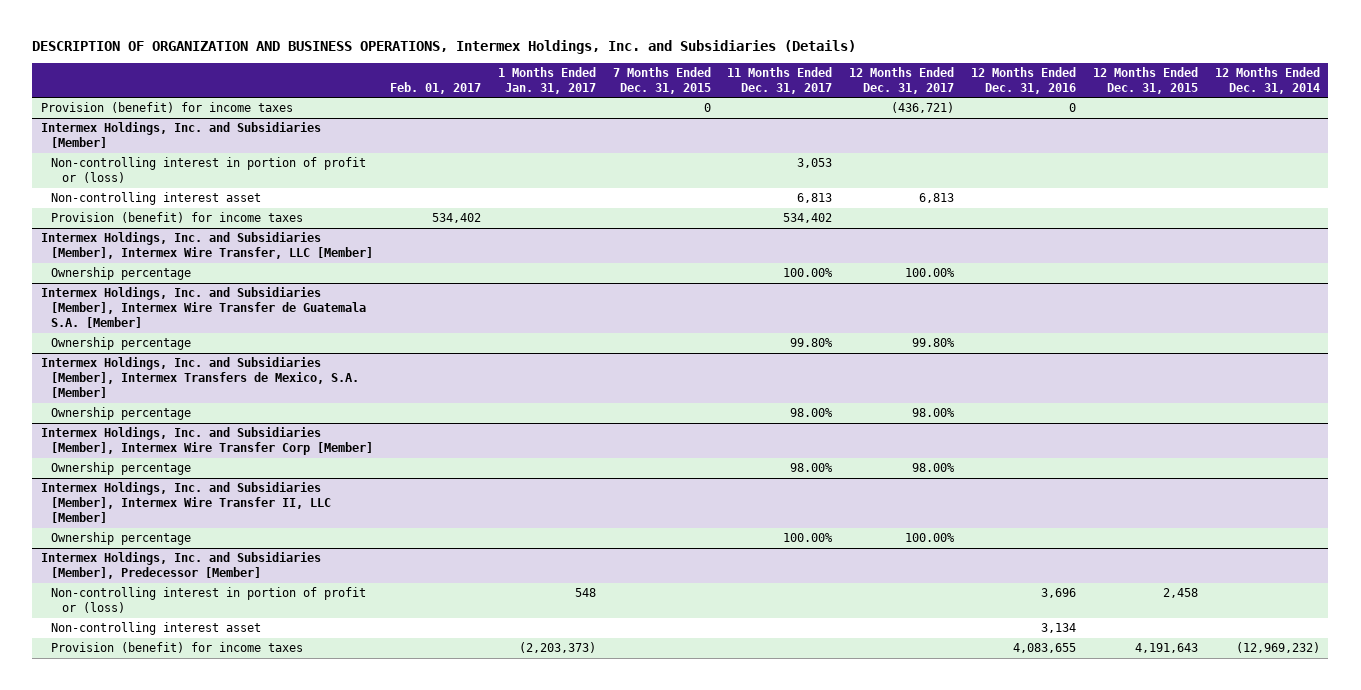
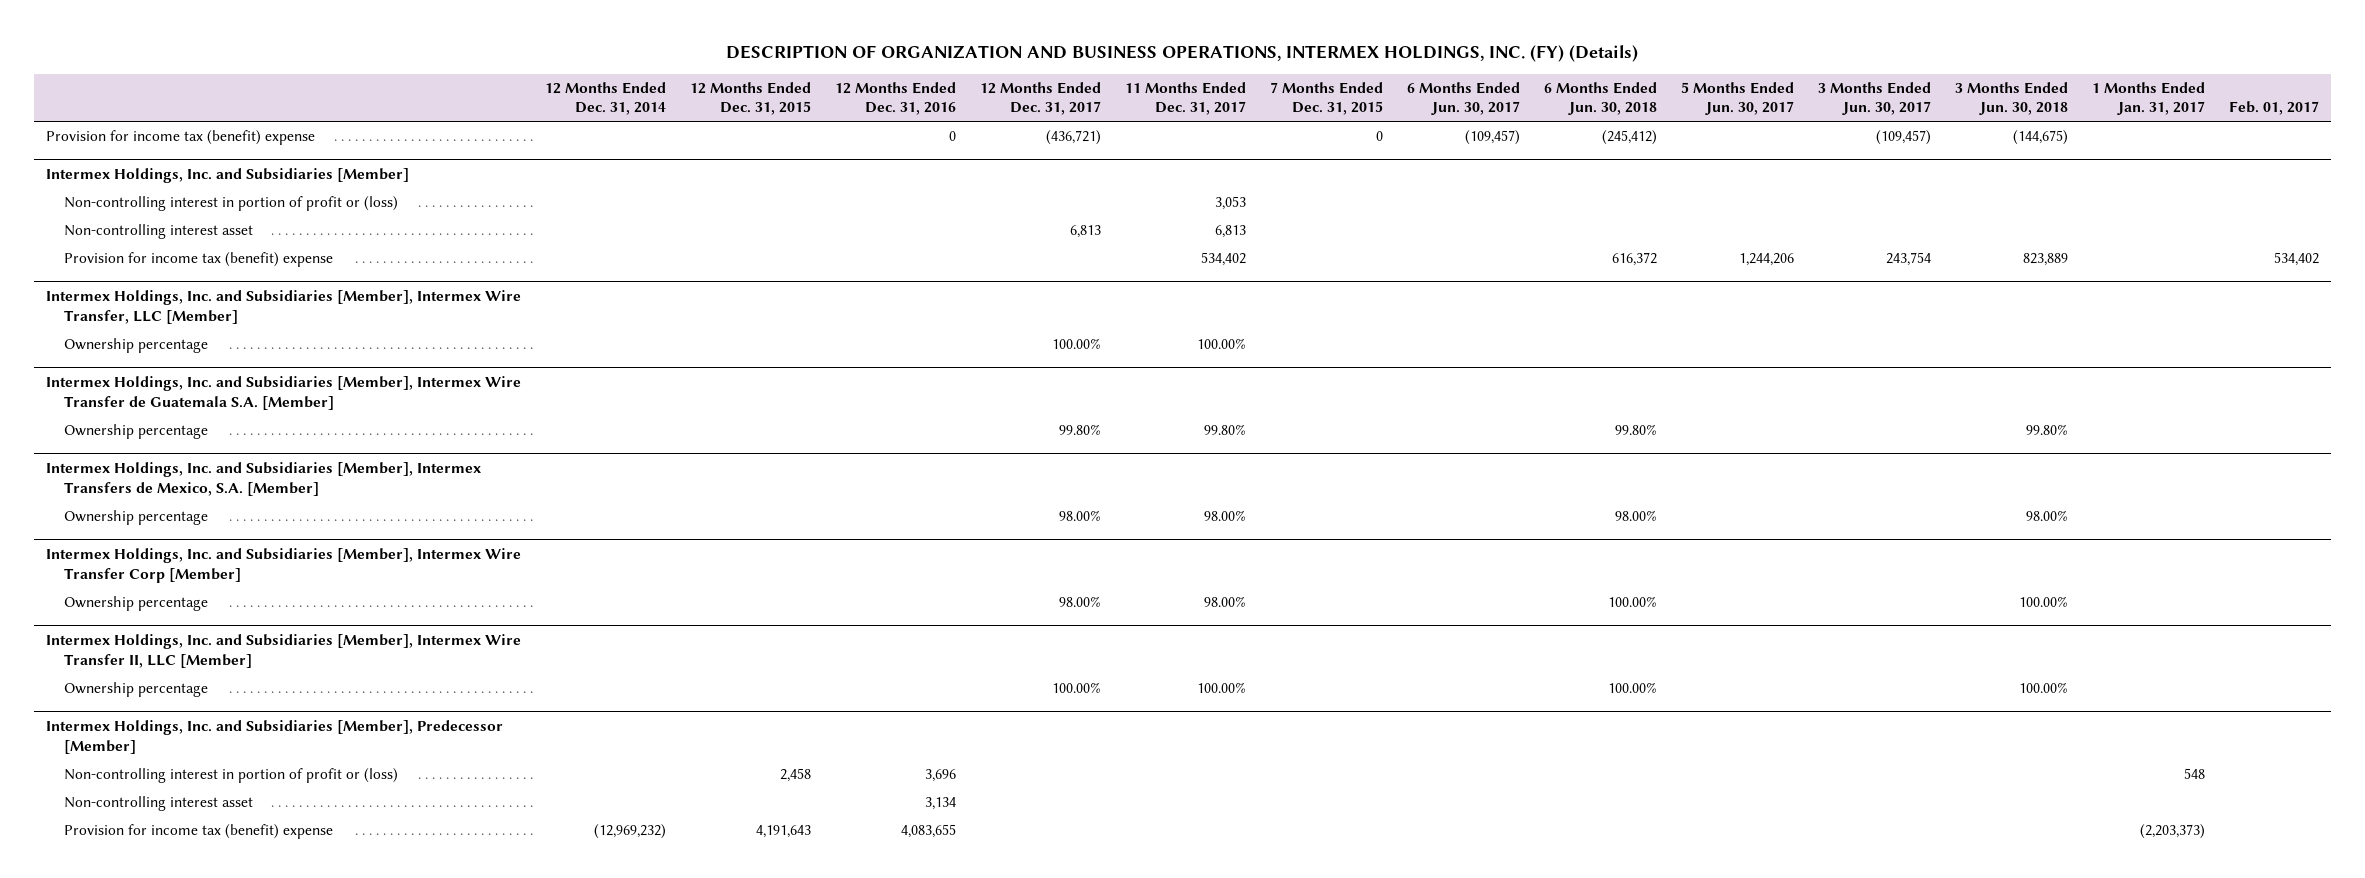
[32,39,857,54] DESCRIPTION OF ORGANIZATION AND BUSINESS OPERATIONS, Intermex Holdings, Inc. and Subsidiaries (Details) -> [726,45,1639,63] DESCRIPTION OF ORGANIZATION AND BUSINESS OPERATIONS, INTERMEX HOLDINGS, INC. (FY) (Details)
none -> [1406,81,1520,116] 6 Months Ended Jun. 30, 2017
none -> [1543,81,1657,116] 6 Months Ended Jun. 30, 2018
none -> [1680,81,1794,116] 5 Months Ended Jun. 30, 2017
none -> [1817,81,1931,116] 3 Months Ended Jun. 30, 2017
none -> [1954,81,2068,116] 3 Months Ended Jun. 30, 2018
[40,102,293,114] Provision (benefit) for income taxes -> [46,129,316,145] Provision for income tax (benefit) expense
[51,212,304,224] Provision (benefit) for income taxes -> [64,251,334,267] Provision for income tax (benefit) expense
[51,642,304,654] Provision (benefit) for income taxes -> [64,823,334,839] Provision for income tax (benefit) expense

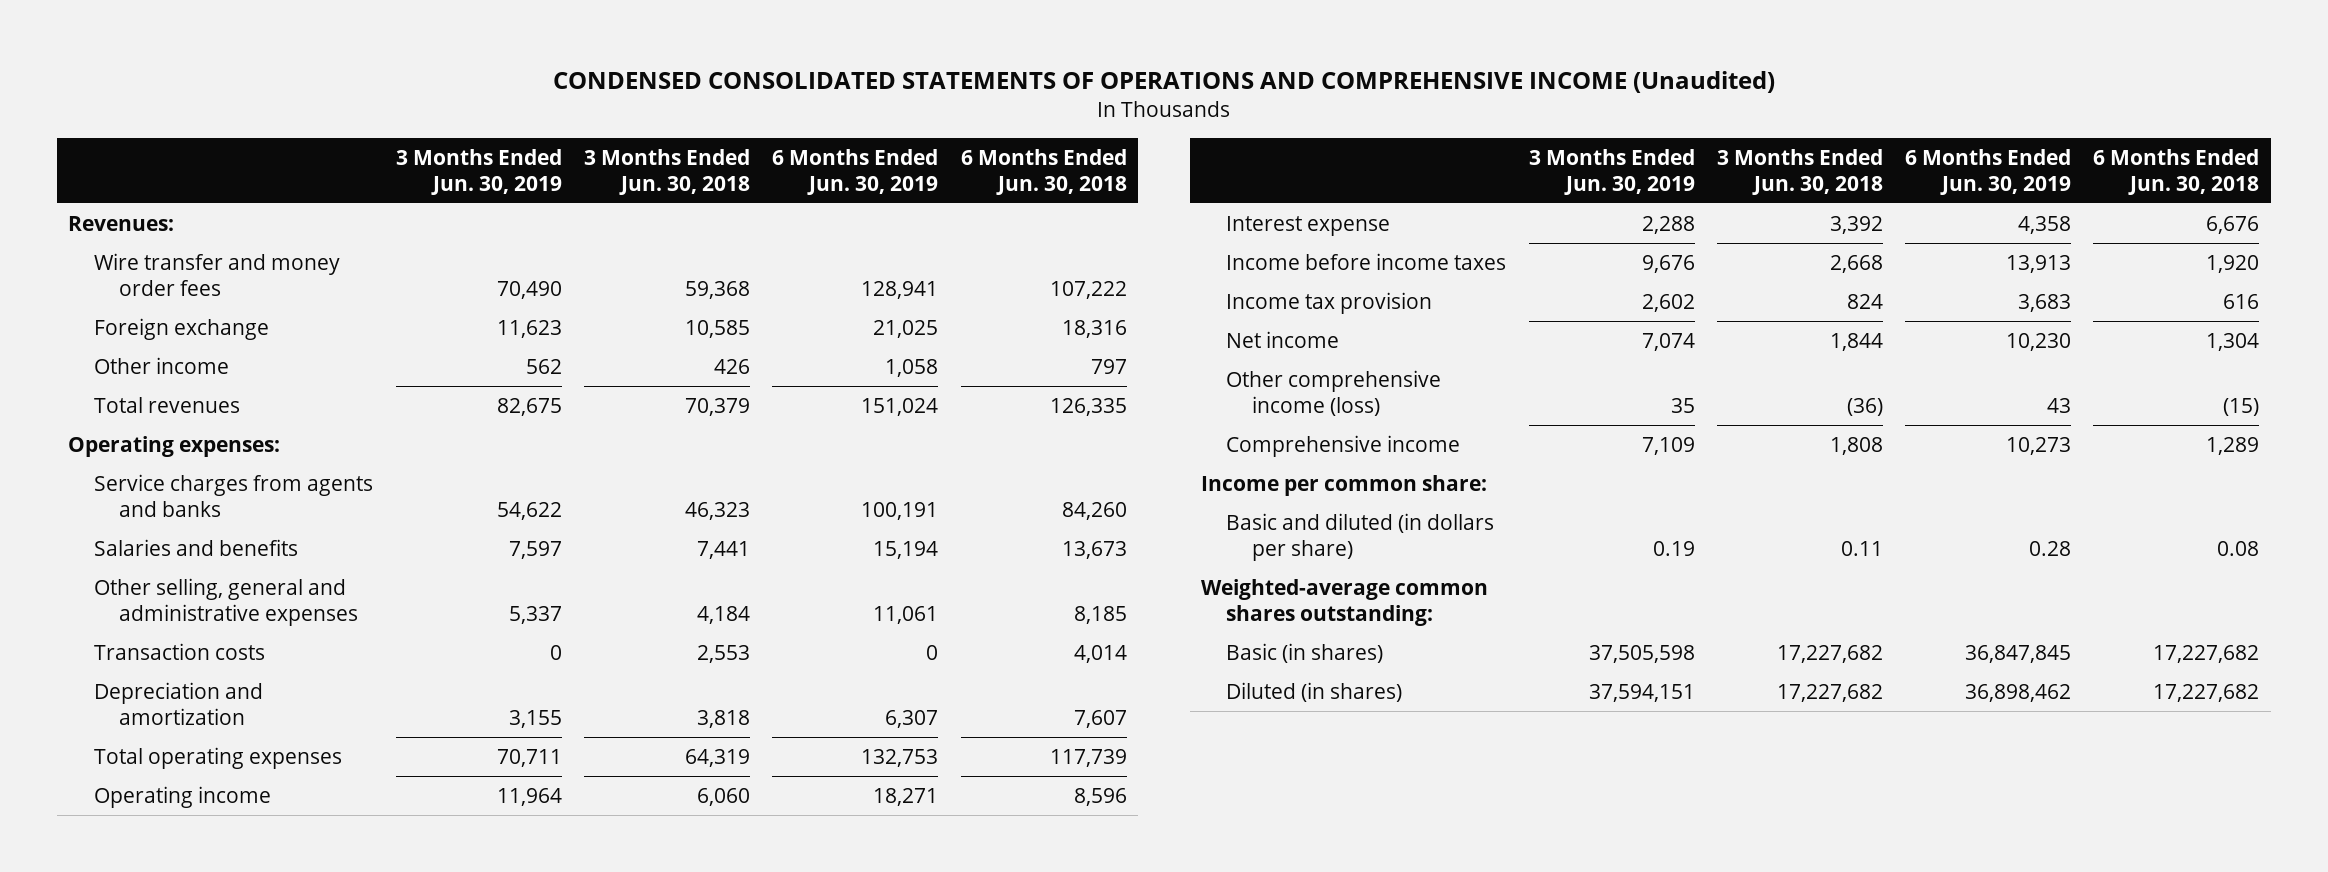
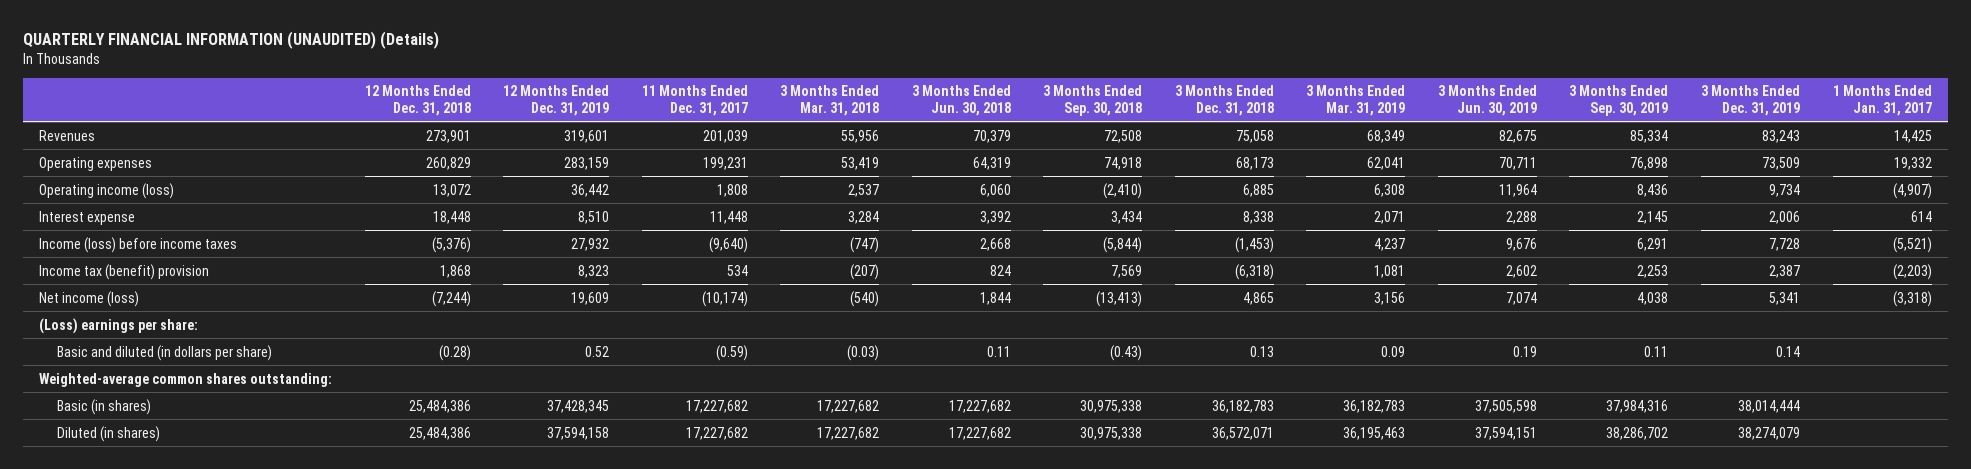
[552,71,1775,94] CONDENSED CONSOLIDATED STATEMENTS OF OPERATIONS AND COMPREHENSIVE INCOME (Unaudited) -> [22,30,439,49] QUARTERLY FINANCIAL INFORMATION (UNAUDITED) (Details)
[772,148,939,195] 6 Months Ended Jun. 30, 2019 -> none
[960,148,1127,195] 6 Months Ended Jun. 30, 2018 -> none
none -> [364,85,471,116] 12 Months Ended Dec. 31, 2018
none -> [503,85,610,116] 12 Months Ended Dec. 31, 2019
none -> [641,85,748,116] 11 Months Ended Dec. 31, 2017
none -> [780,85,880,116] 3 Months Ended Mar. 31, 2018
none -> [1043,85,1143,116] 3 Months Ended Sep. 30, 2018
none -> [1174,85,1274,116] 3 Months Ended Dec. 31, 2018
none -> [1306,85,1406,116] 3 Months Ended Mar. 31, 2019
none -> [1569,85,1669,116] 3 Months Ended Sep. 30, 2019
none -> [1700,85,1800,116] 3 Months Ended Dec. 31, 2019
none -> [1832,85,1932,116] 1 Months Ended Jan. 31, 2017
[68,215,175,231] Revenues: -> none
[93,252,340,296] Wire transfer and money order fees -> none
[93,317,269,340] Foreign exchange -> none
[93,356,229,374] Other income -> none
[68,435,281,457] Operating expenses: -> none
[93,473,373,517] Service charges from agents and banks -> none
[93,538,298,556] Salaries and benefits -> none
[93,577,359,626] Other selling, general and administrative expenses -> none
[93,642,265,660] Transaction costs -> none
[93,681,263,725] Depreciation and amortization -> none
[93,396,240,413] Total revenues -> [39,129,96,141] Revenues
[93,746,342,769] Total operating expenses -> [39,156,153,171] Operating expenses
[93,785,271,808] Operating income -> [39,182,175,199] Operating income (loss)
[1226,369,1442,416] Other comprehensive income (loss) -> none
[1226,434,1461,457] Comprehensive income -> none
[1226,252,1507,270] Income before income taxes -> [39,236,238,253] Income (loss) before income taxes
[1226,291,1433,314] Income tax provision -> [39,263,210,280] Income tax (benefit) provision
[1226,330,1340,348] Net income -> [39,290,140,307] Net income (loss)
[1200,474,1487,496] Income per common share: -> [39,317,199,334] (Loss) earnings per share:

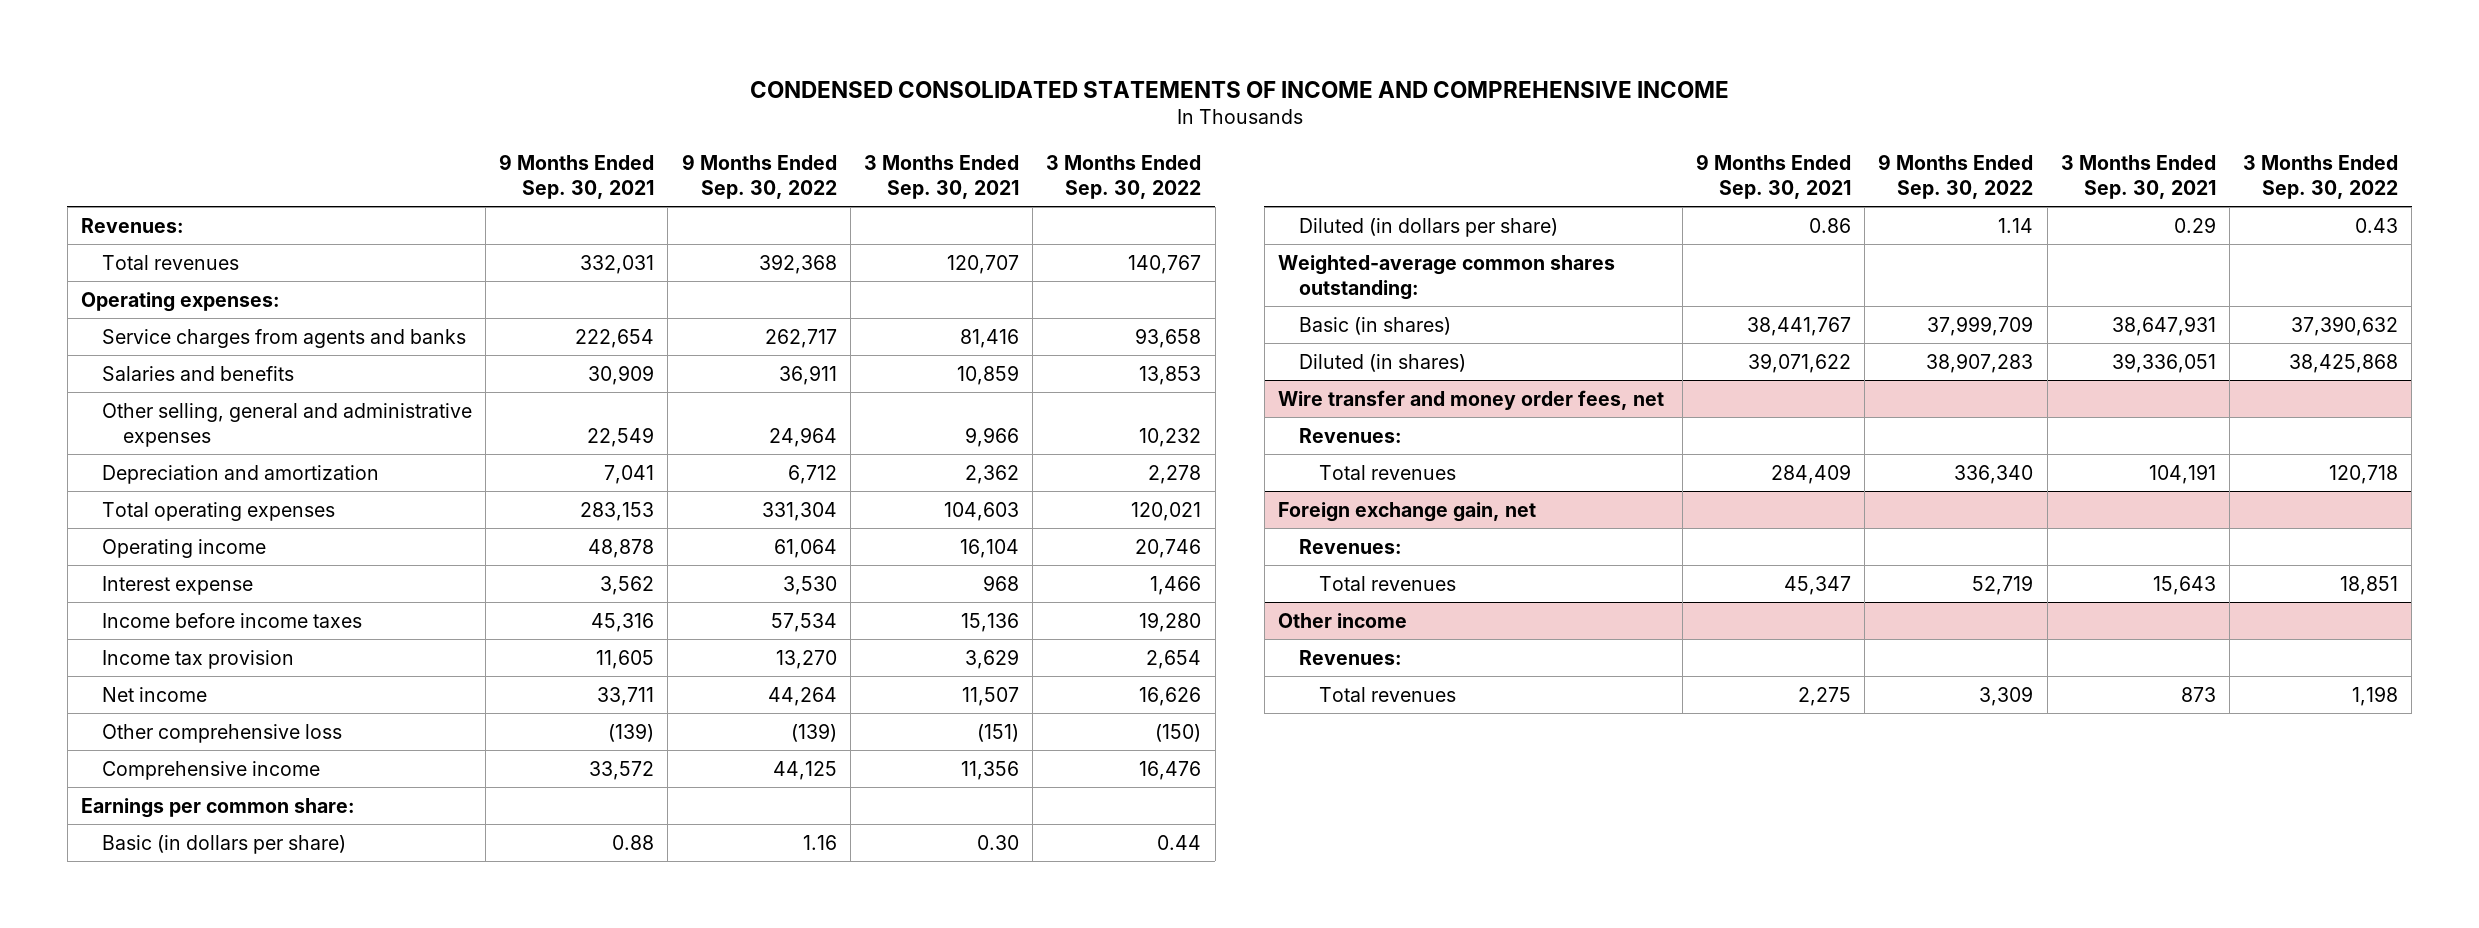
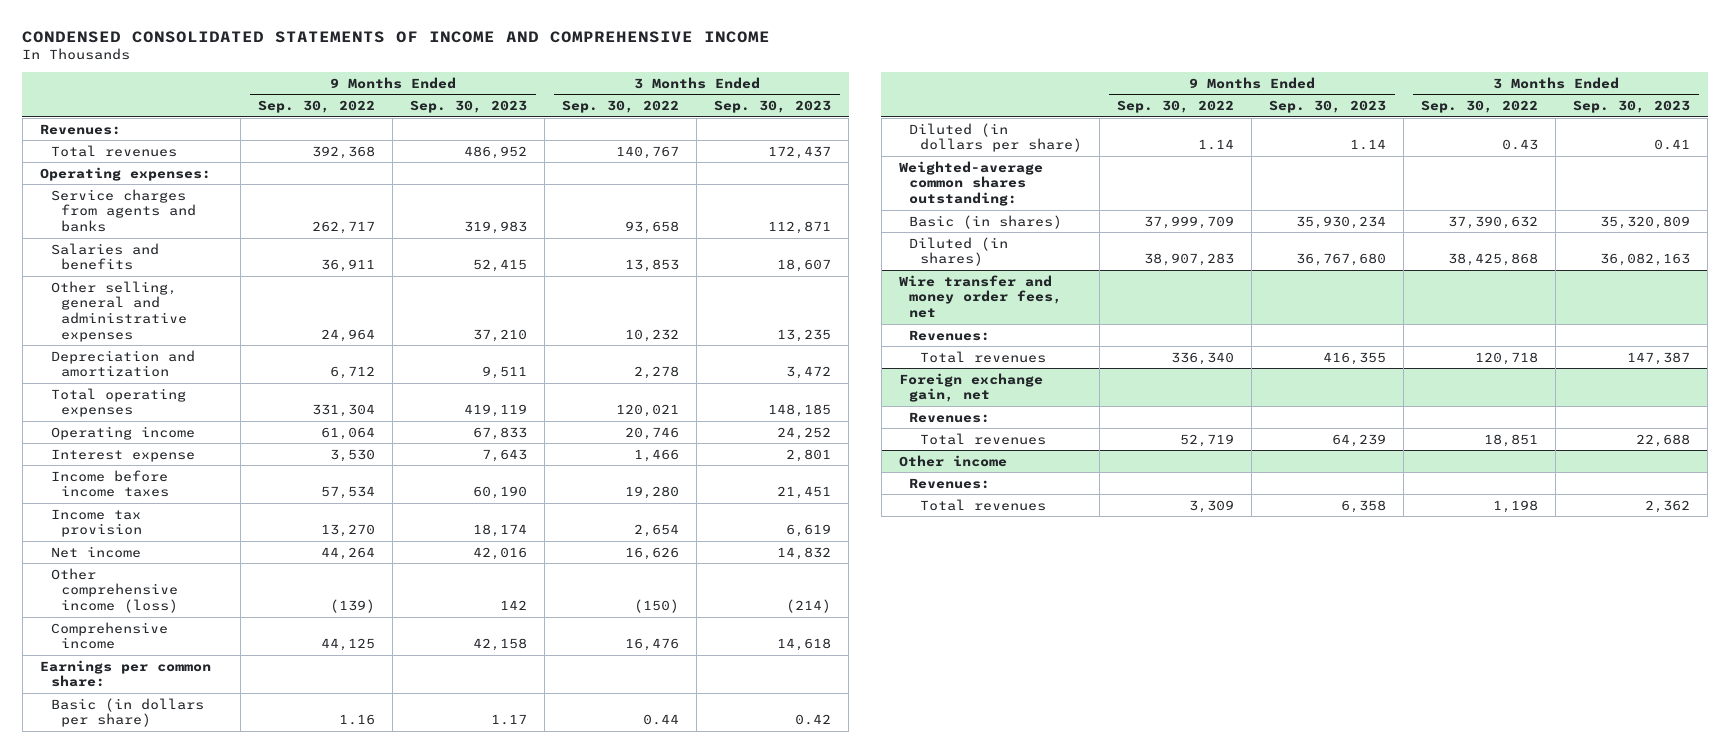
[499,153,655,199] 9 Months Ended Sep. 30, 2021 -> none
[864,154,1020,199] 3 Months Ended Sep. 30, 2021 -> none
none -> [410,100,528,114] Sep. 30, 2023
none -> [714,100,832,114] Sep. 30, 2023
[101,723,342,743] Other comprehensive loss -> [50,567,179,613] Other comprehensive income (loss)

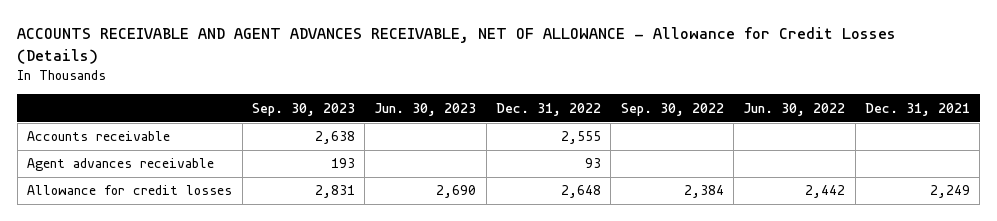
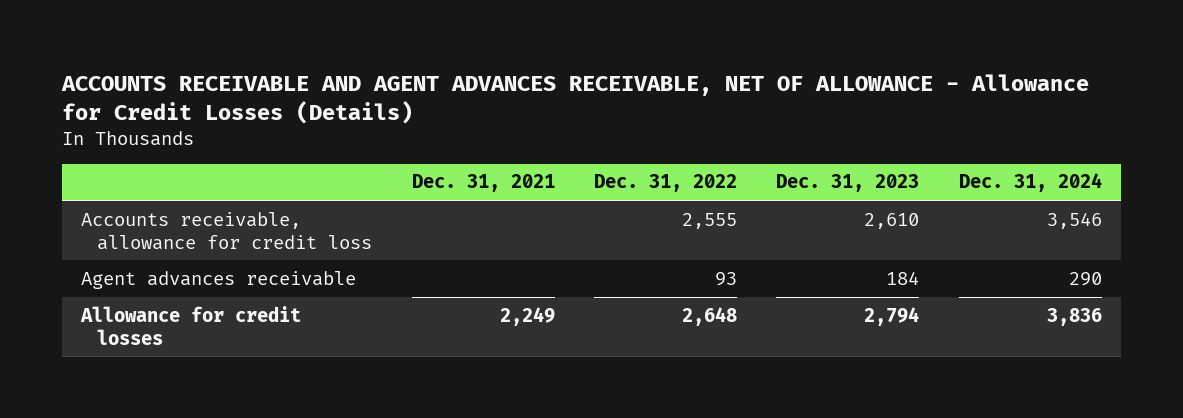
[251,102,355,116] Sep. 30, 2023 -> none
[374,102,477,116] Jun. 30, 2023 -> none
[620,102,724,116] Sep. 30, 2022 -> none
[743,102,846,116] Jun. 30, 2022 -> none
none -> [776,174,920,193] Dec. 31, 2023
none -> [958,173,1102,193] Dec. 31, 2024
[27,131,171,142] Accounts receivable -> [81,211,373,250] Accounts receivable, allowance for credit loss

